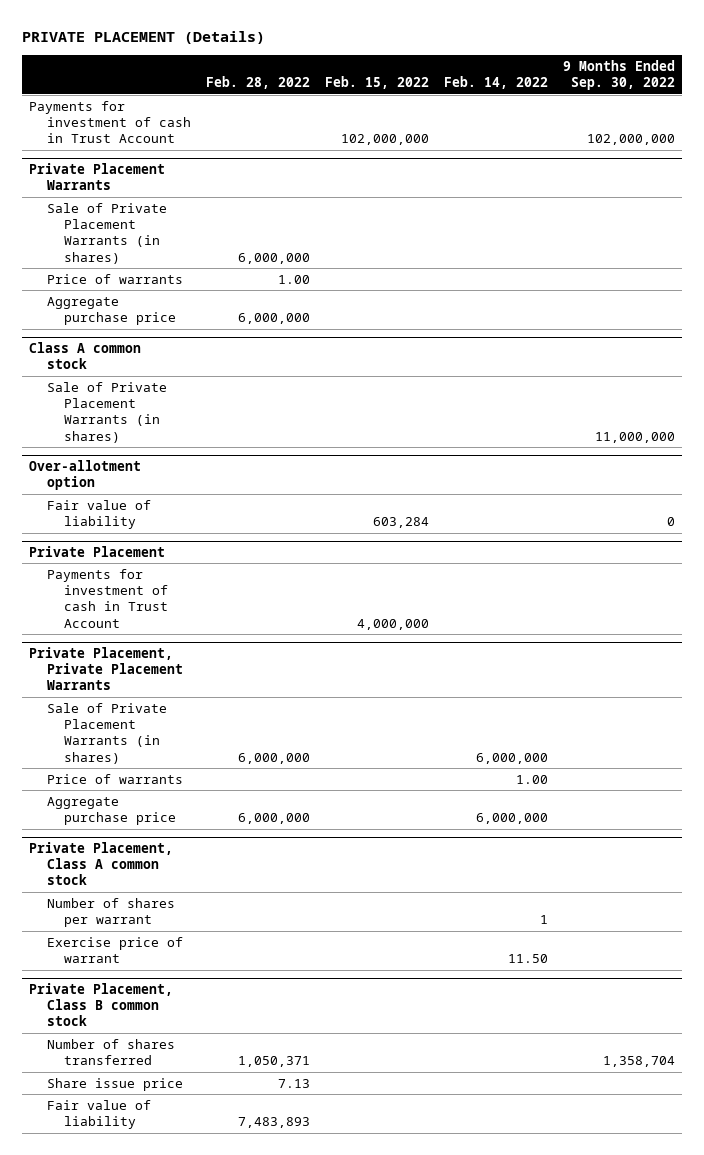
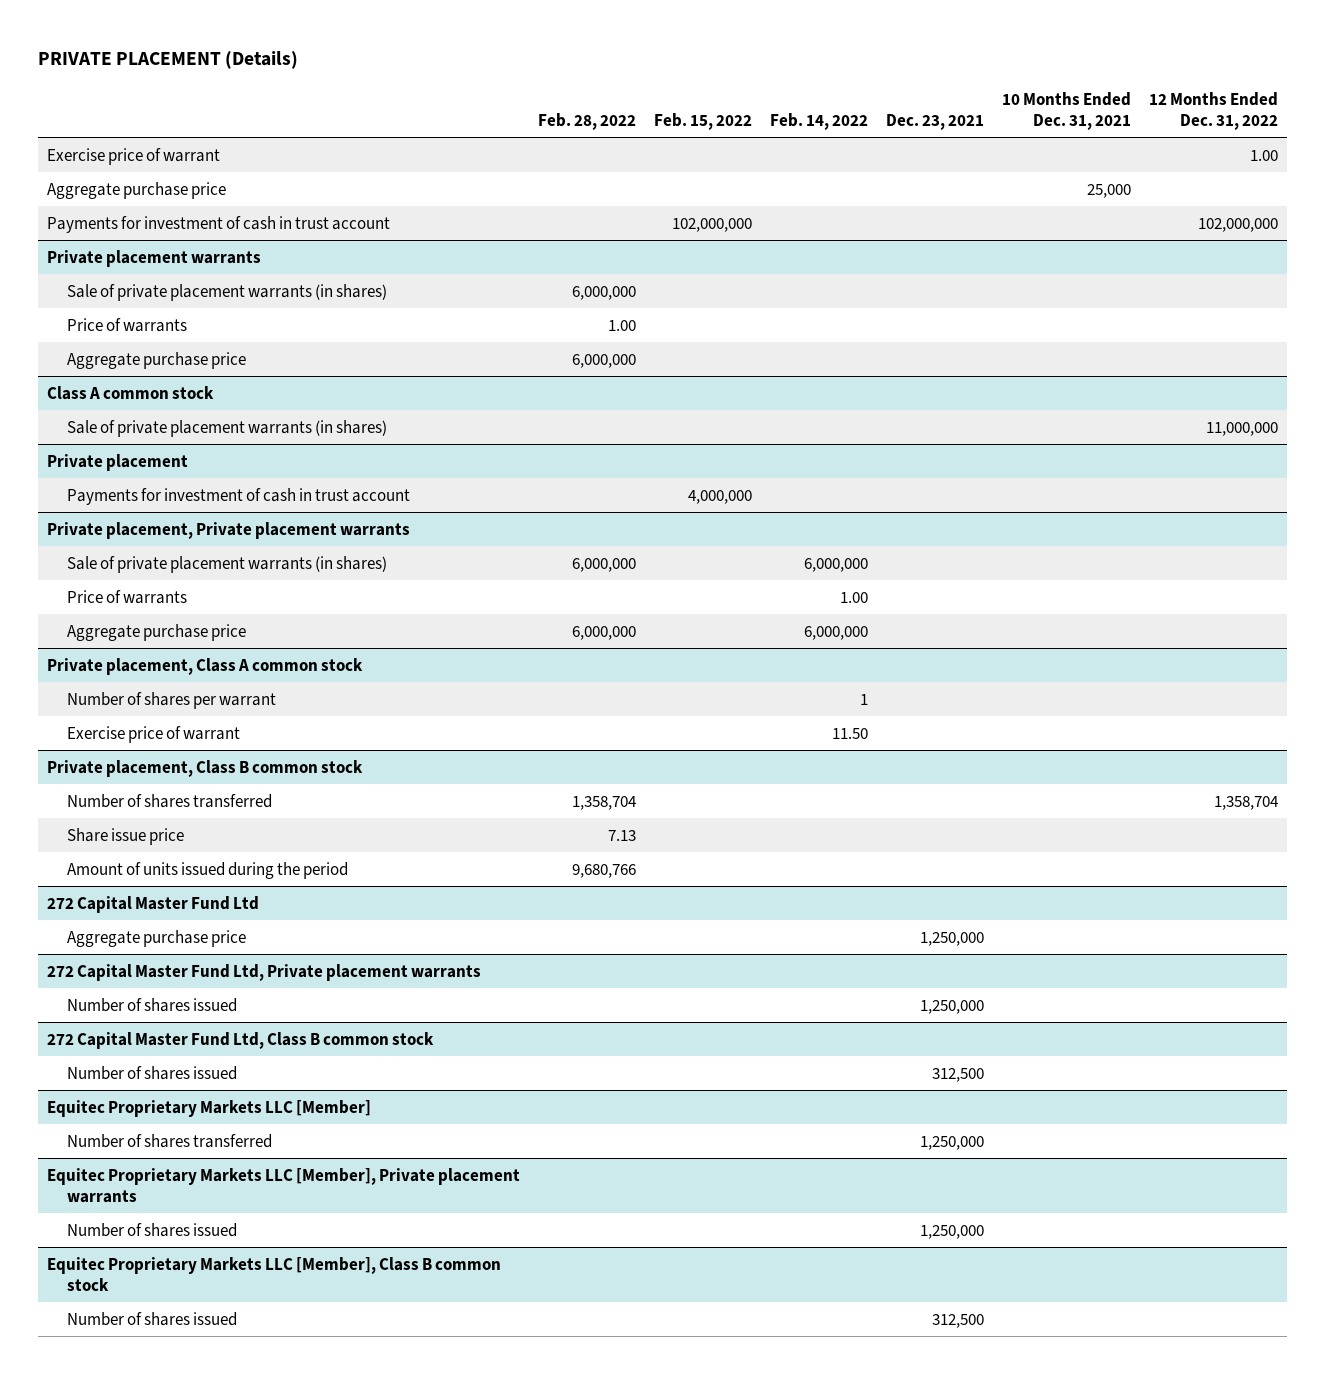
[562,60,675,91] 9 Months Ended Sep. 30, 2022 -> none
none -> [886,113,985,130] Dec. 23, 2021
none -> [1002,91,1132,130] 10 Months Ended Dec. 31, 2021
none -> [1149,91,1279,130] 12 Months Ended Dec. 31, 2022
none -> [47,147,221,165] Exercise price of warrant
none -> [47,181,227,199] Aggregate purchase price
[29,100,191,144] Payments for investment of cash in Trust Account -> [47,215,391,233] Payments for investment of cash in trust account
[29,163,166,191] Private Placement Warrants -> [47,249,262,267] Private placement warrants
[46,202,167,264] Sale of Private Placement Warrants (in shares) -> [66,283,387,301] Sale of private placement warrants (in shares)
[29,460,142,491] Over-allotment option -> none
[46,499,151,530] Fair value of liability -> none
[46,381,167,443] Sale of Private Placement Warrants (in shares) -> [66,419,387,437] Sale of private placement warrants (in shares)
[29,546,166,558] Private Placement -> [47,453,189,471] Private placement
[46,568,168,628] Payments for investment of cash in Trust Account -> [66,487,410,505] Payments for investment of cash in trust account
[29,647,183,691] Private Placement, Private Placement Warrants -> [47,521,411,539] Private placement, Private placement warrants
[46,702,167,764] Sale of Private Placement Warrants (in shares) -> [66,555,387,573] Sale of private placement warrants (in shares)
[29,842,174,886] Private Placement, Class A common stock -> [47,657,364,675] Private placement, Class A common stock
[29,983,174,1027] Private Placement, Class B common stock -> [47,759,364,777] Private placement, Class B common stock
[237,1056,310,1068] 1,050,371 -> [572,795,637,810] 1,358,704
[46,1099,151,1130] Fair value of liability -> none
none -> [66,861,348,879] Amount of units issued during the period
none -> [47,895,260,913] 272 Capital Master Fund Ltd
none -> [66,929,246,947] Aggregate purchase price
none -> [47,963,482,981] 272 Capital Master Fund Ltd, Private placement warrants
none -> [66,997,237,1012] Number of shares issued
none -> [47,1031,435,1049] 272 Capital Master Fund Ltd, Class B common stock
none -> [66,1065,237,1080] Number of shares issued
none -> [47,1099,372,1117] Equitec Proprietary Markets LLC [Member]
none -> [66,1133,272,1148] Number of shares transferred
none -> [47,1167,521,1203] Equitec Proprietary Markets LLC [Member], Private placement warrants
none -> [66,1222,237,1237] Number of shares issued
none -> [47,1256,502,1291] Equitec Proprietary Markets LLC [Member], Class B common stock
none -> [66,1311,237,1326] Number of shares issued

